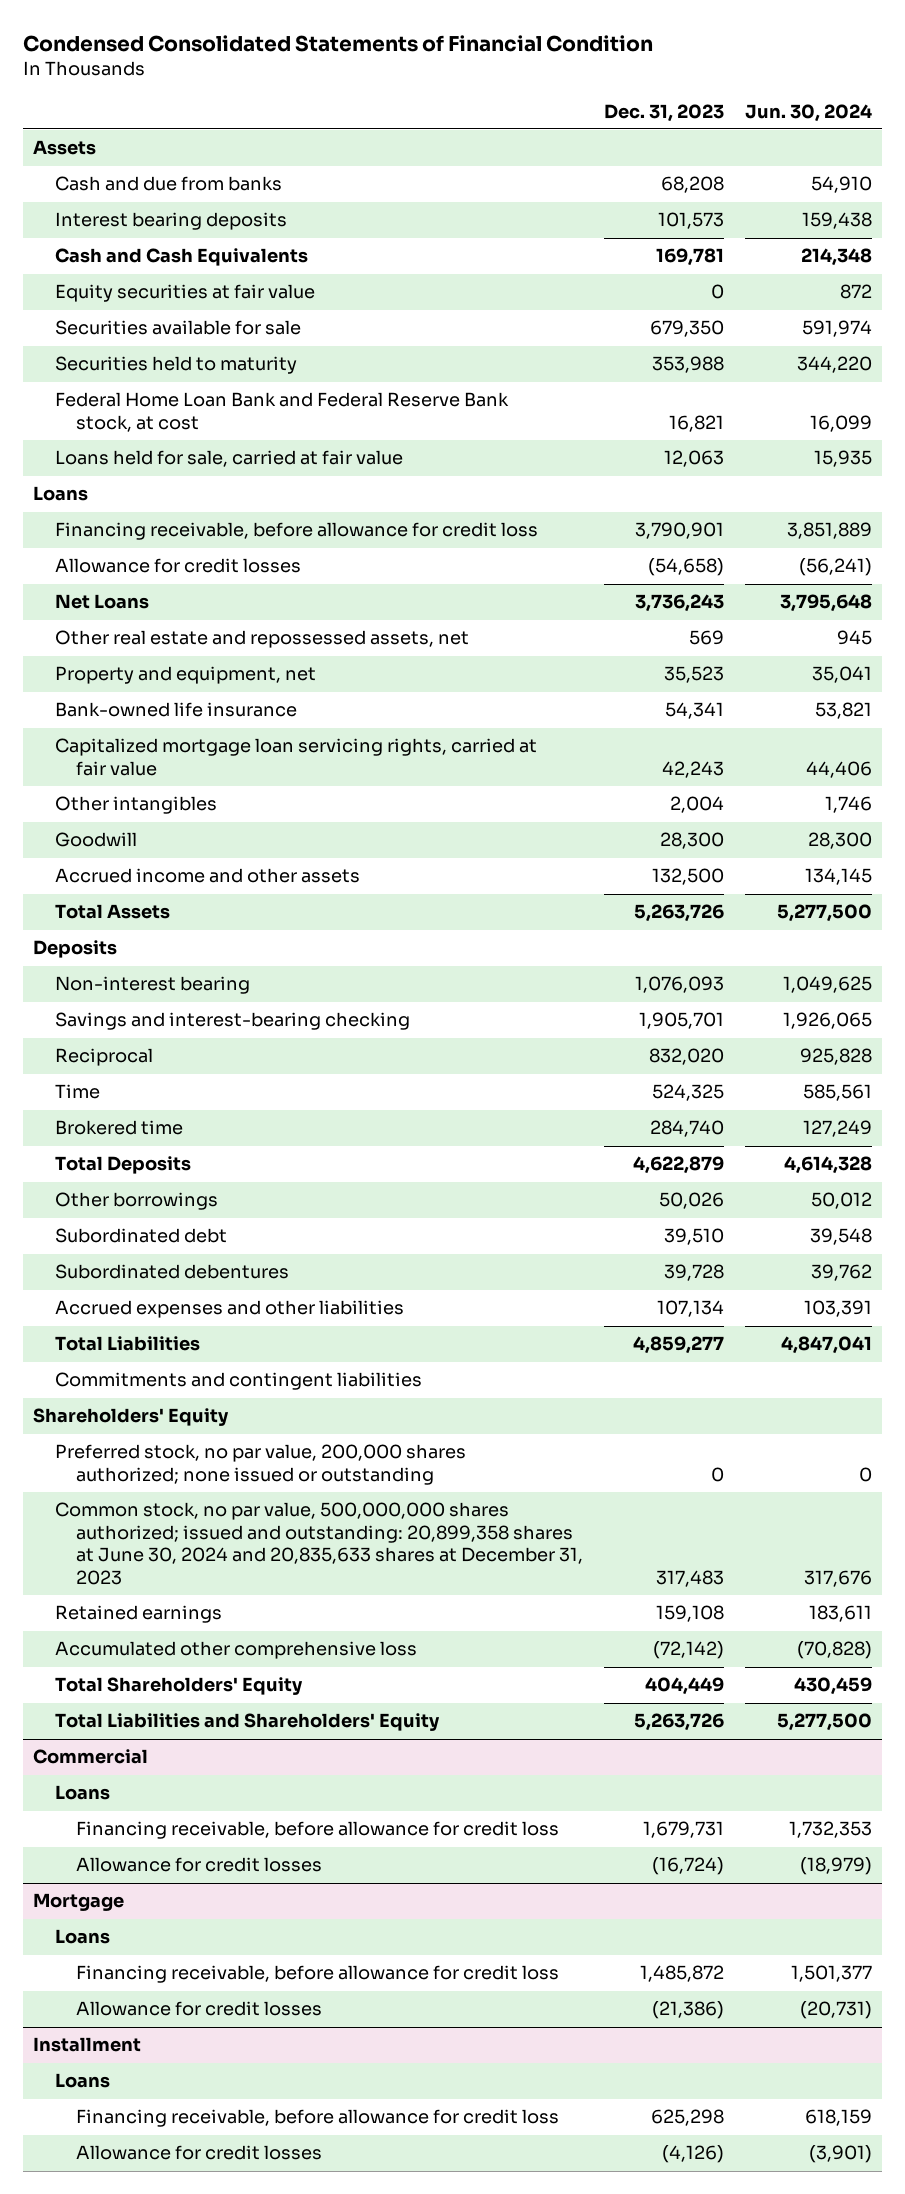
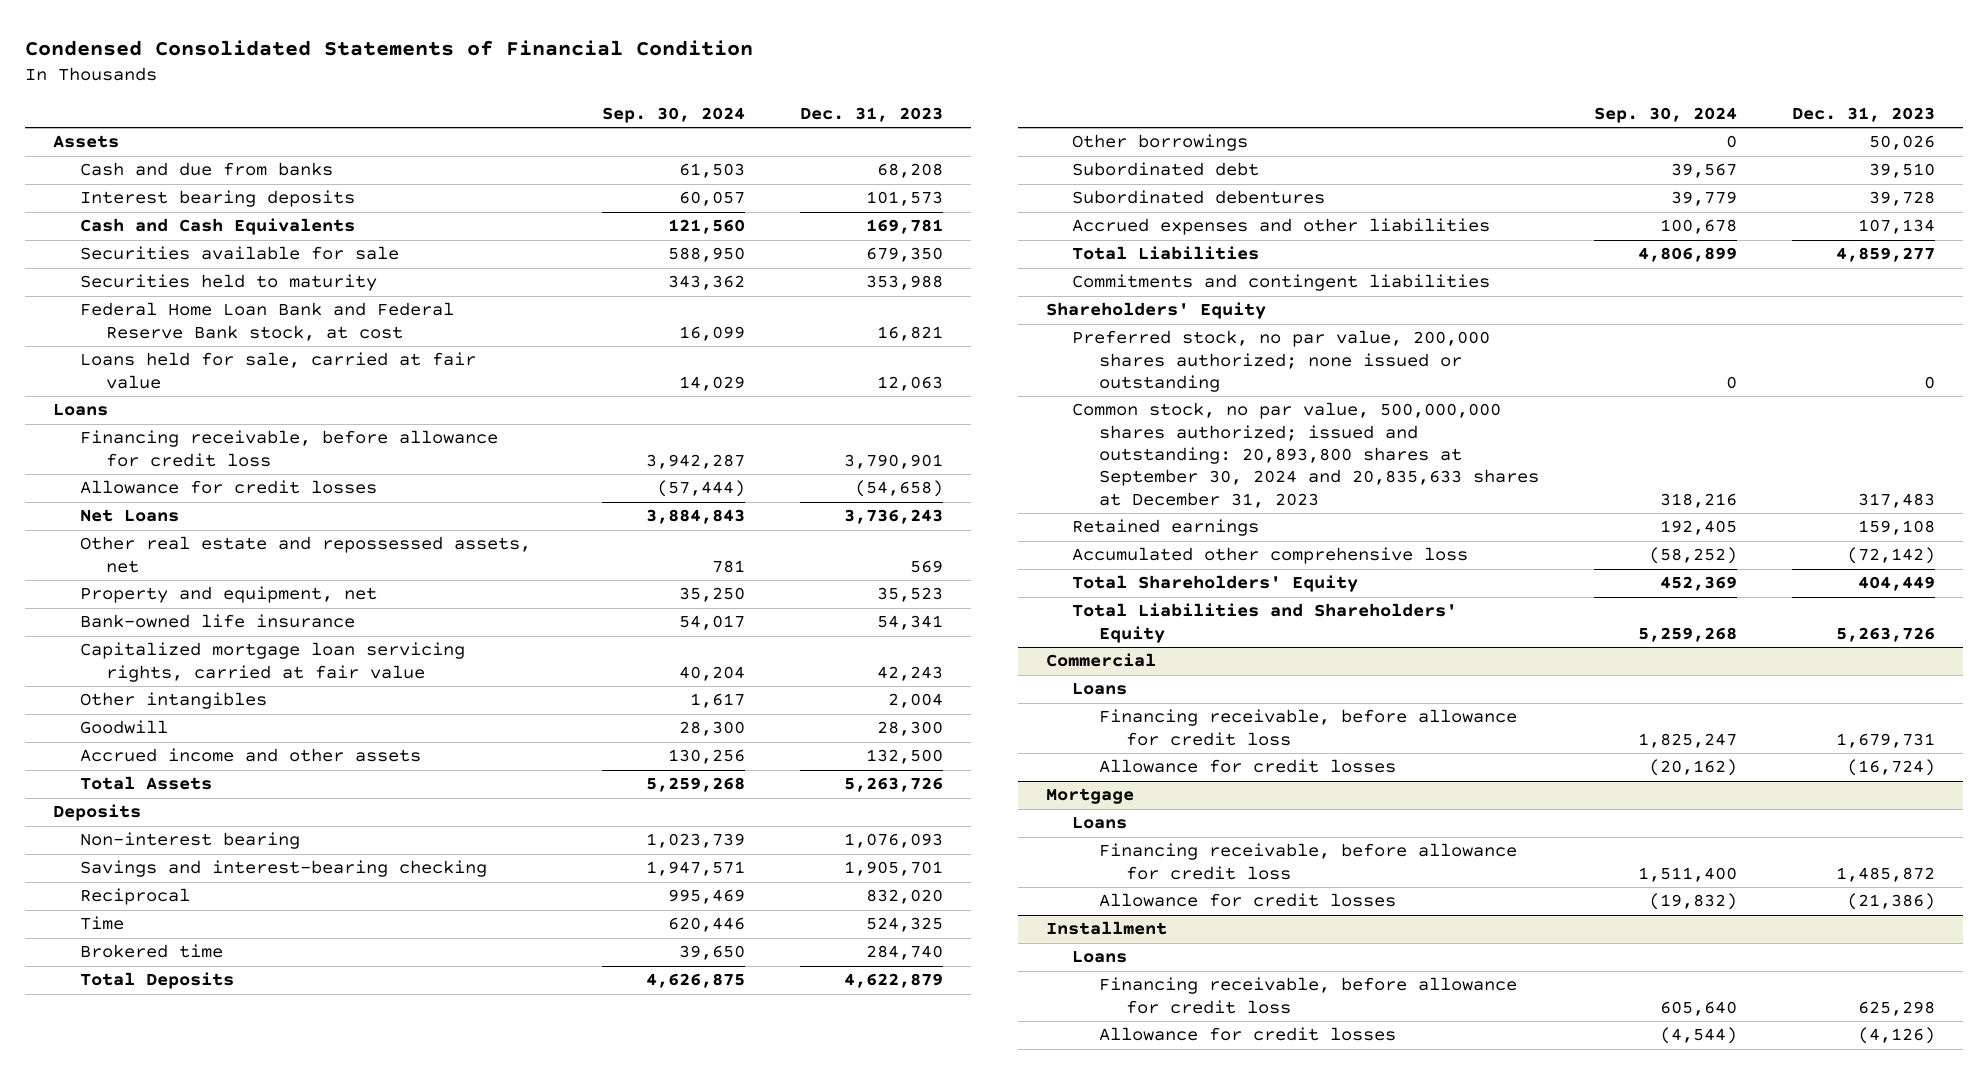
[744,103,872,122] Jun. 30, 2024 -> none
none -> [601,106,745,123] Sep. 30, 2024
[54,284,315,303] Equity securities at fair value -> none
[54,1502,583,1586] Common stock, no par value, 500,000,000 shares authorized; issued and outstanding: 20,899,358 shares at June 30, 2024 and 20,835,633 shares at December 31, 2023 -> [1072,402,1539,508] Common stock, no par value, 500,000,000 shares authorized; issued and outstanding: 20,893,800 shares at September 30, 2024 and 20,835,633 shares at December 31, 2023

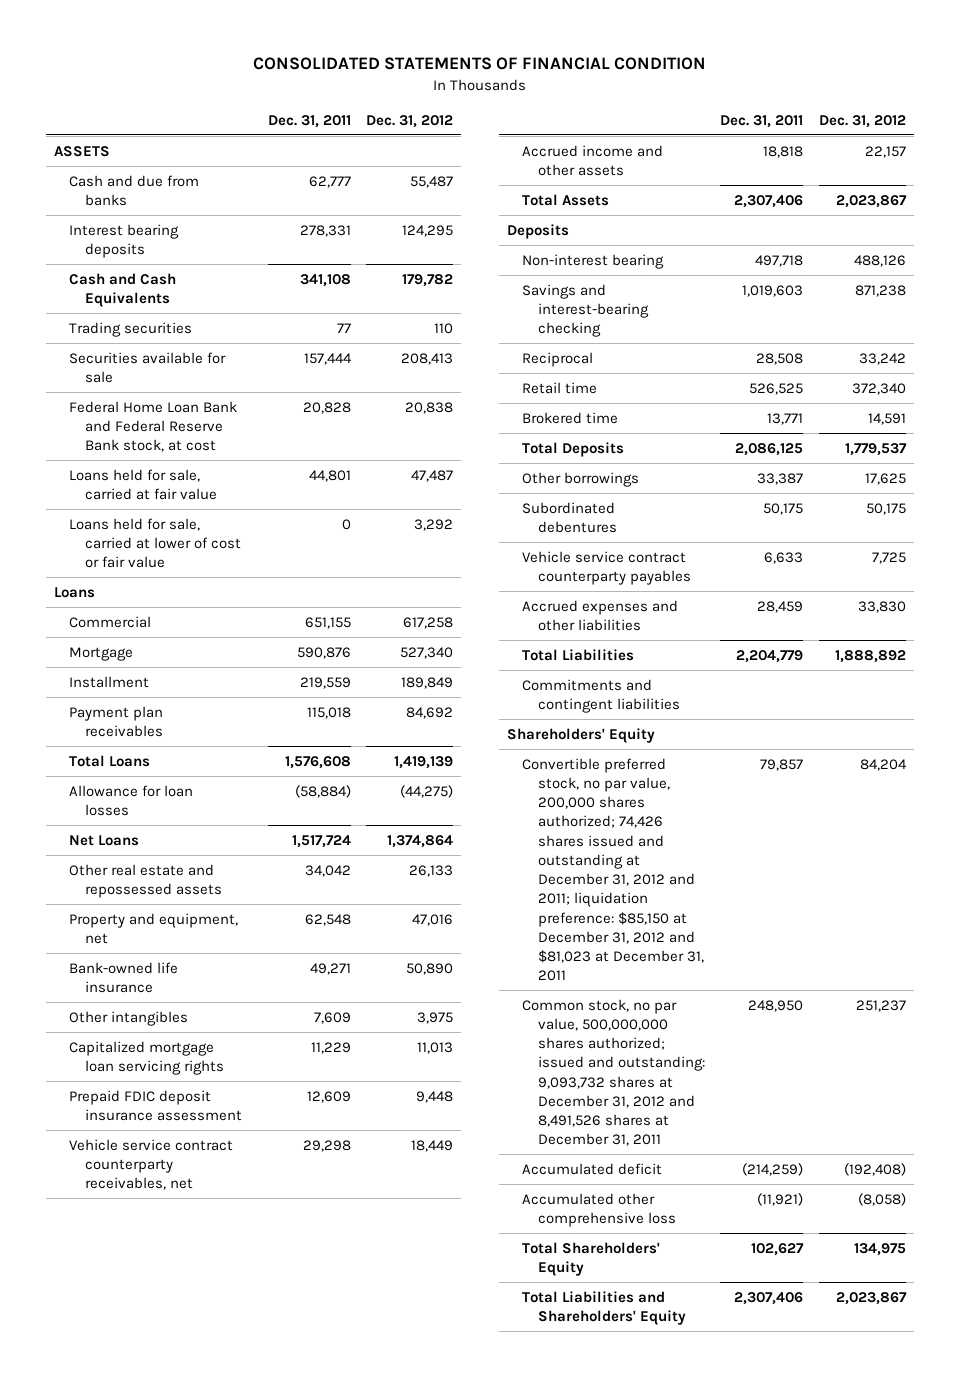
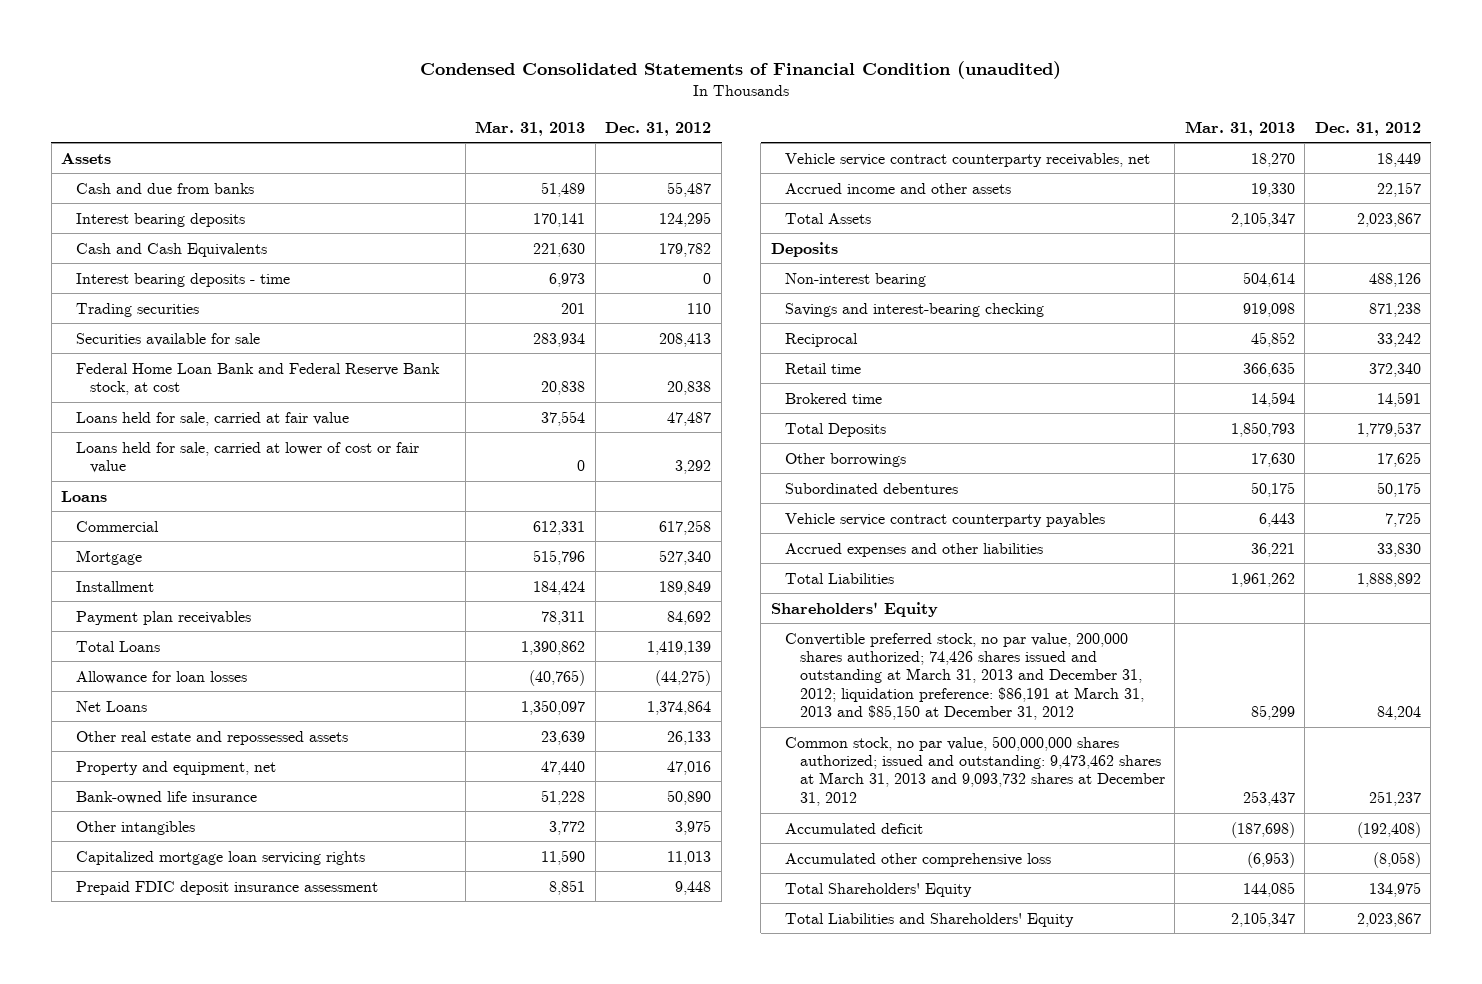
[252,57,706,71] CONSOLIDATED STATEMENTS OF FINANCIAL CONDITION -> [420,61,1062,80] Condensed Consolidated Statements of Financial Condition (unaudited)
[267,114,351,128] Dec. 31, 2011 -> none
none -> [475,120,586,136] Mar. 31, 2013
[53,145,110,157] ASSETS -> [61,152,112,164] Assets
none -> [75,272,290,287] Interest bearing deposits - time
[522,678,680,713] Commitments and contingent liabilities -> none
[522,757,704,982] Convertible preferred stock, no par value, 200,000 shares authorized; 74,426 shares issued and outstanding at December 31, 2012 and 2011; liquidation preference: $85,150 at December 31, 2012 and $81,023 at December 31, 2011 -> [785,632,1144,721] Convertible preferred stock, no par value, 200,000 shares authorized; 74,426 shares issued and outstanding at March 31, 2013 and December 31, 2012; liquidation preference: $86,191 at March 31, 2013 and $85,150 at December 31, 2012
[522,998,705,1147] Common stock, no par value, 500,000,000 shares authorized; issued and outstanding: 9,093,732 shares at December 31, 2012 and 8,491,526 shares at December 31, 2011 -> [785,735,1165,806] Common stock, no par value, 500,000,000 shares authorized; issued and outstanding: 9,473,462 shares at March 31, 2013 and 9,093,732 shares at December 31, 2012

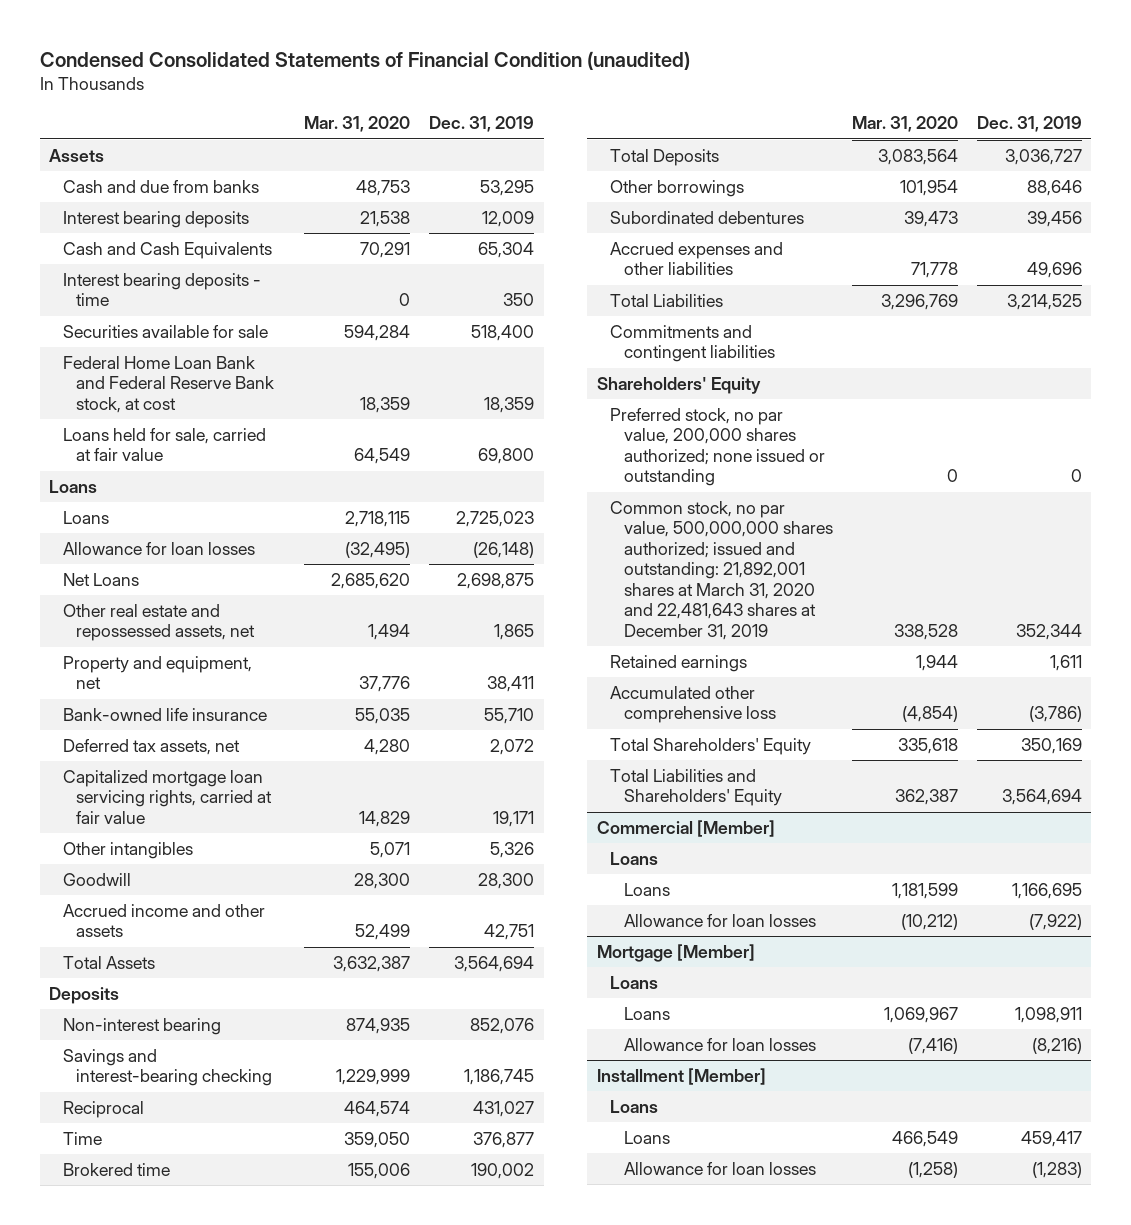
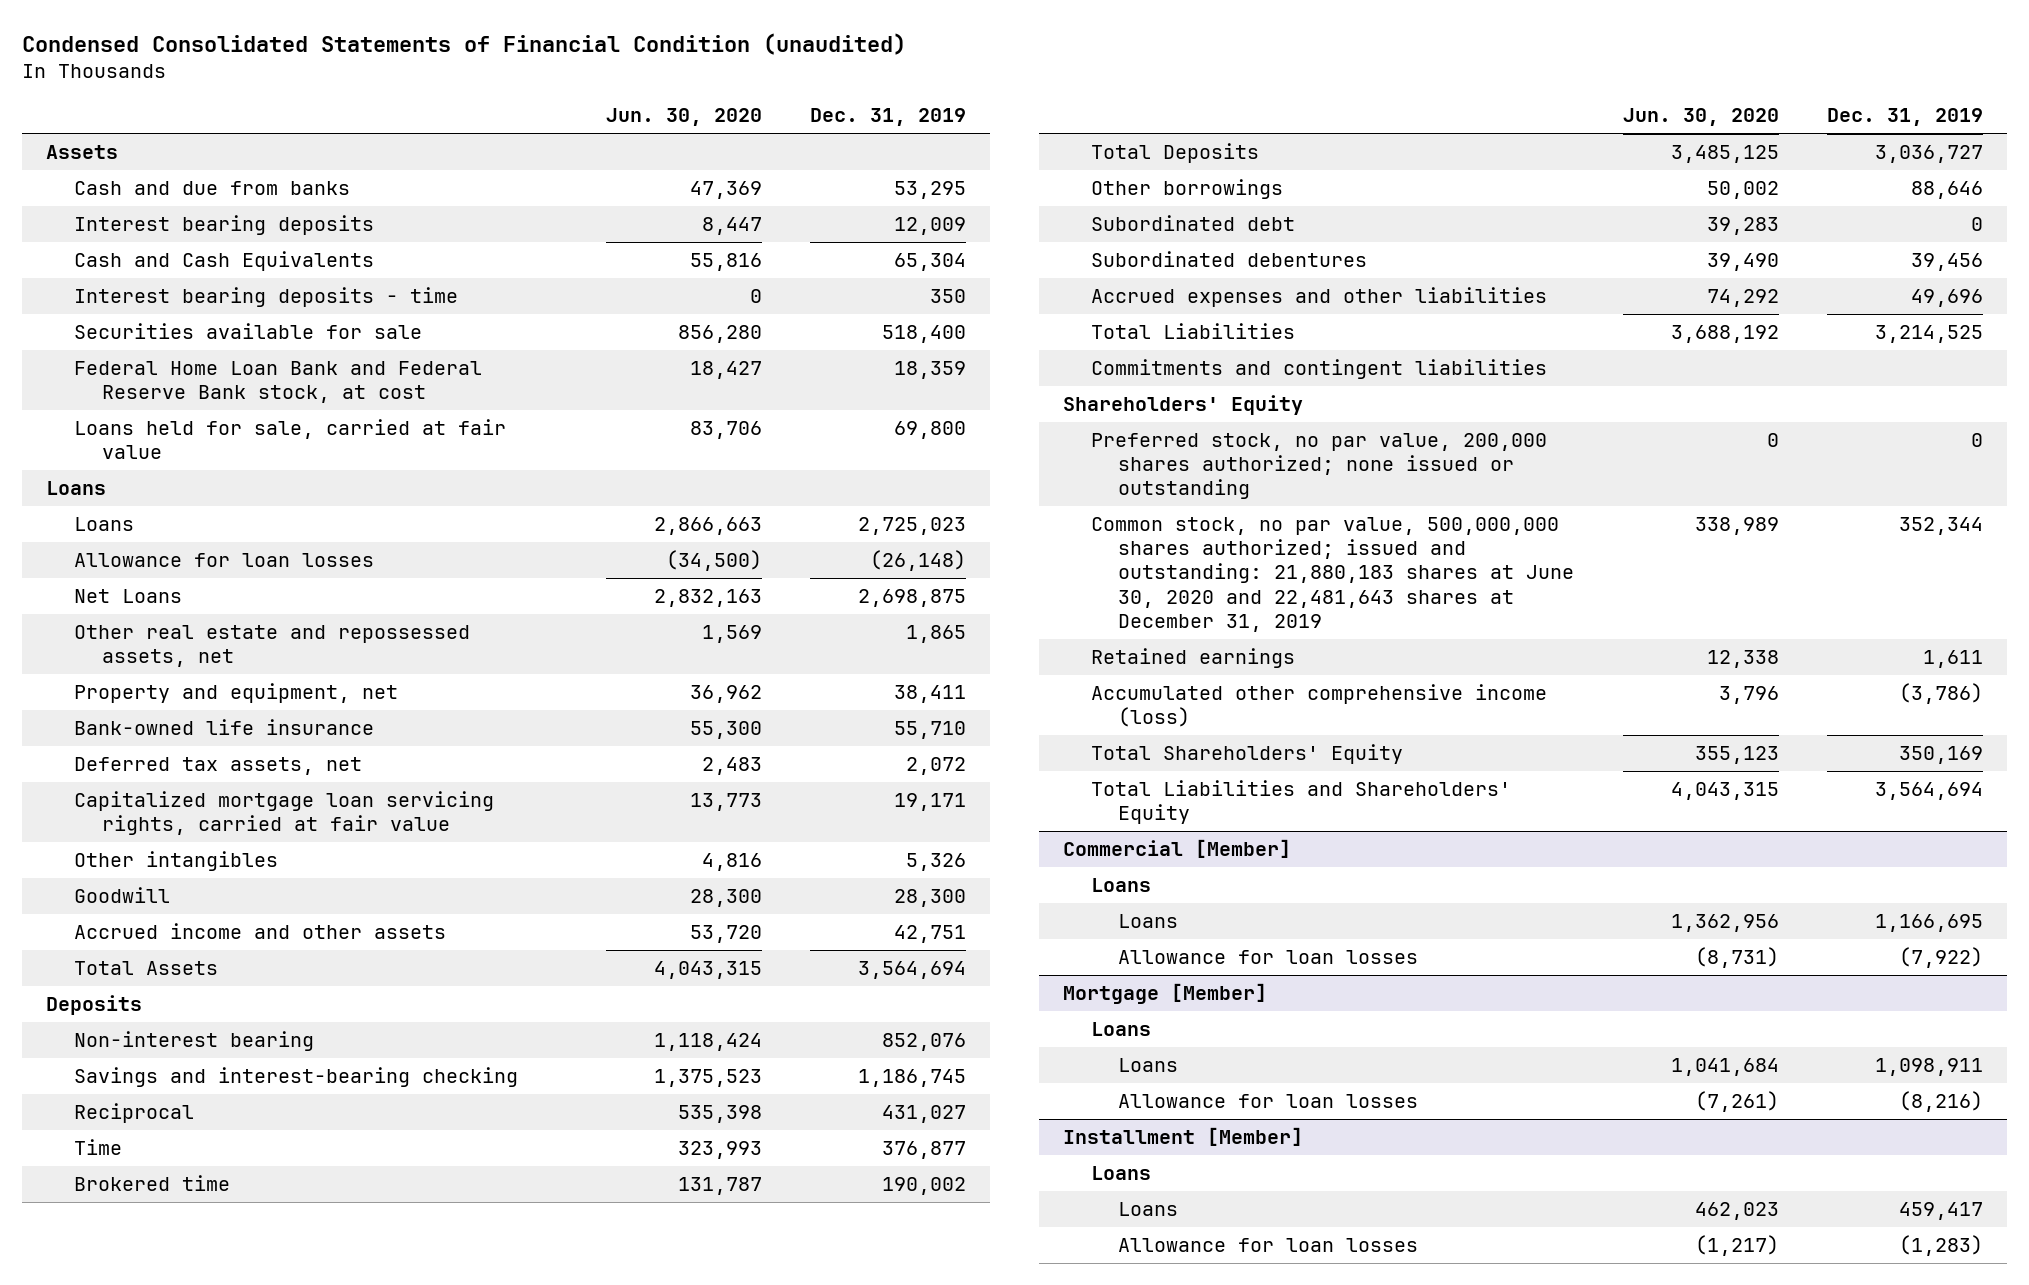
[304,116,411,133] Mar. 31, 2020 -> none
none -> [605,108,762,127] Jun. 30, 2020
none -> [1090,214,1295,231] Subordinated debt
[610,500,833,640] Common stock, no par value, 500,000,000 shares authorized; issued and outstanding: 21,892,001 shares at March 31, 2020 and 22,481,643 shares at December 31, 2019 -> [1090,516,1575,632] Common stock, no par value, 500,000,000 shares authorized; issued and outstanding: 21,880,183 shares at June 30, 2020 and 22,481,643 shares at December 31, 2019
[610,685,776,724] Accumulated other comprehensive loss -> [1090,683,1547,728] Accumulated other comprehensive income (loss)

